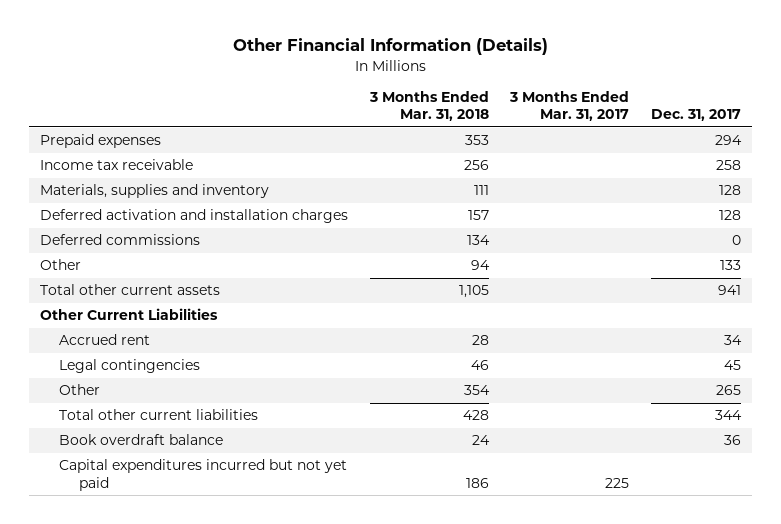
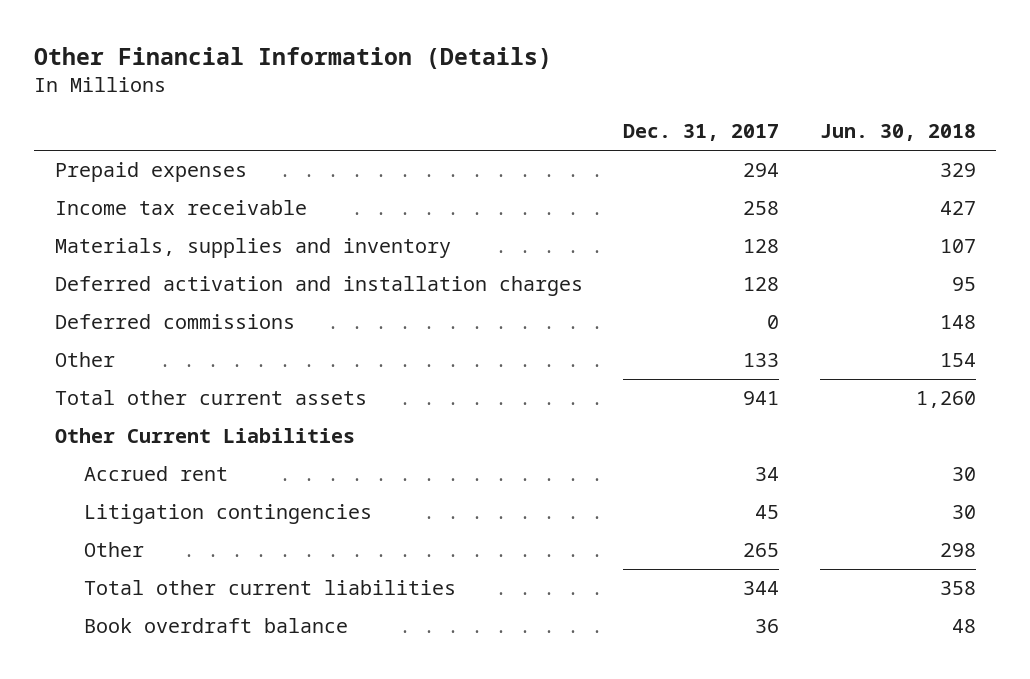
[368,91,489,122] 3 Months Ended Mar. 31, 2018 -> none
[509,91,630,122] 3 Months Ended Mar. 31, 2017 -> none
none -> [819,124,976,142] Jun. 30, 2018
[59,359,201,374] Legal contingencies -> [83,504,372,525] Litigation contingencies
[59,459,348,491] Capital expenditures incurred but not yet paid -> none

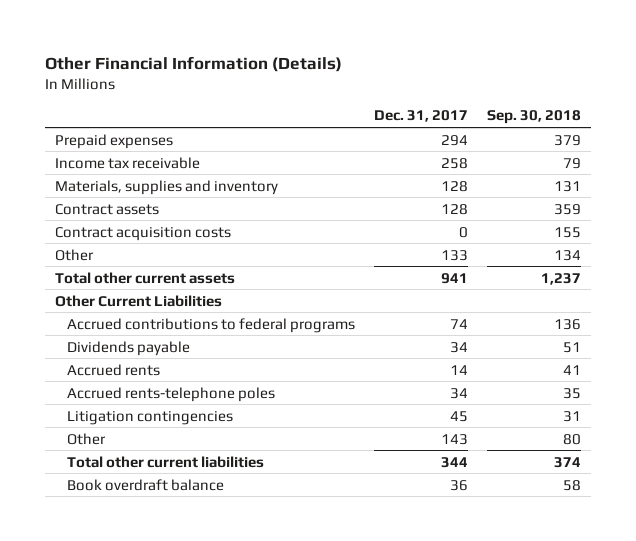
[819,124,976,142] Jun. 30, 2018 -> none
none -> [487,110,582,125] Sep. 30, 2018
[54,314,295,330] Deferred commissions -> none
[54,276,583,297] Deferred activation and installation charges -> [54,203,159,215] Contract assets
none -> [54,226,231,241] Contract acquisition costs
none -> [67,317,356,333] Accrued contributions to federal programs
none -> [67,340,191,356] Dividends payable
[83,466,228,482] Accrued rent -> [67,363,161,376] Accrued rents
[755,467,780,482] 34 -> [450,364,469,375] 14
none -> [67,386,276,402] Accrued rents-telephone poles
[743,543,780,558] 265 -> [441,433,469,445] 143

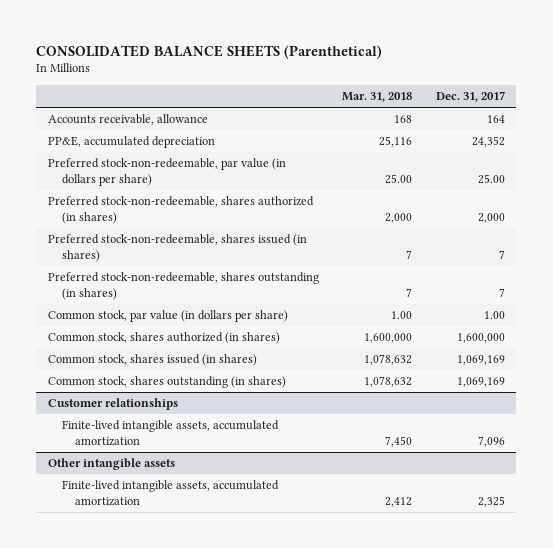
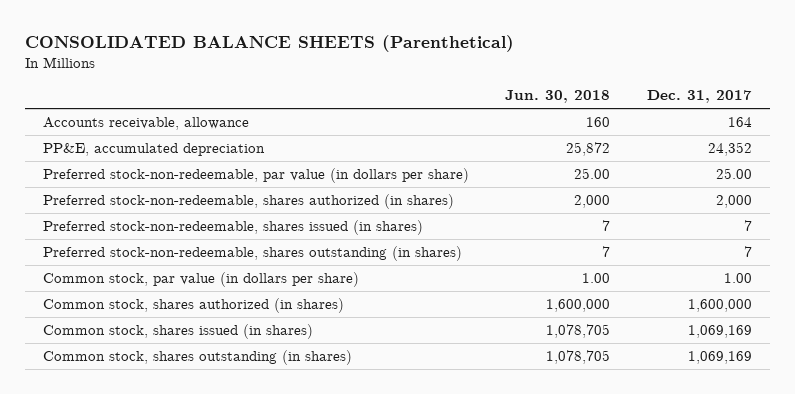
[342,92,413,103] Mar. 31, 2018 -> none
none -> [505,90,611,104] Jun. 30, 2018
[48,398,179,411] Customer relationships -> none
[61,420,279,447] Finite-lived intangible assets, accumulated amortization -> none
[48,458,176,471] Other intangible assets -> none
[61,480,279,507] Finite-lived intangible assets, accumulated amortization -> none

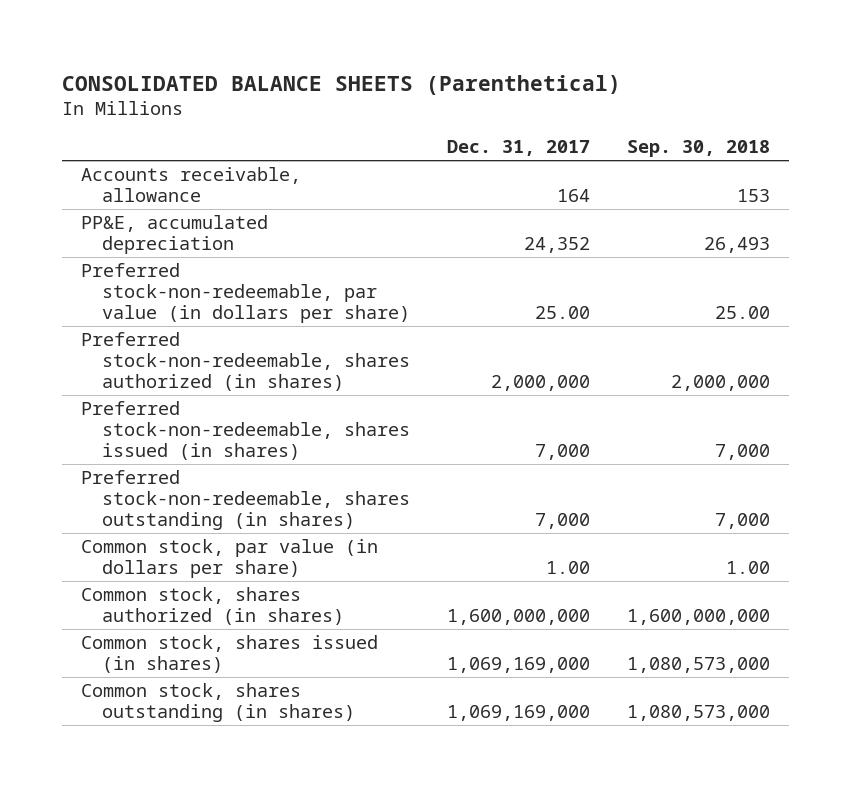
[505,90,611,104] Jun. 30, 2018 -> none
none -> [627,140,771,158] Sep. 30, 2018
[715,194,752,208] 2,000 -> [491,375,591,392] 2,000,000
[743,219,752,231] 7 -> [535,444,591,461] 7,000
[743,245,752,257] 7 -> [535,513,591,530] 7,000
[687,298,752,312] 1,600,000 -> [447,608,591,625] 1,600,000,000
[687,324,752,338] 1,069,169 -> [447,656,591,673] 1,069,169,000
[687,350,752,364] 1,069,169 -> [447,704,591,721] 1,069,169,000

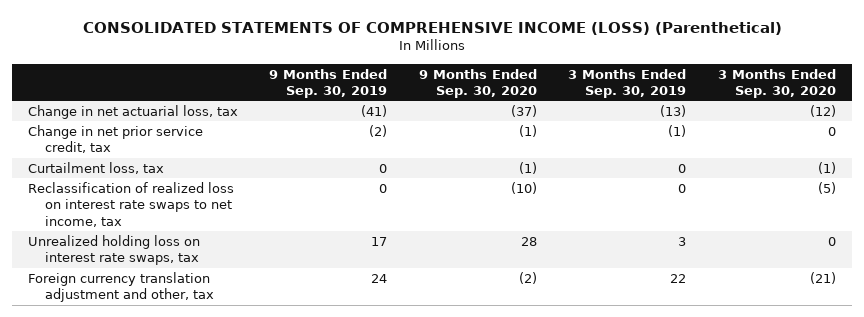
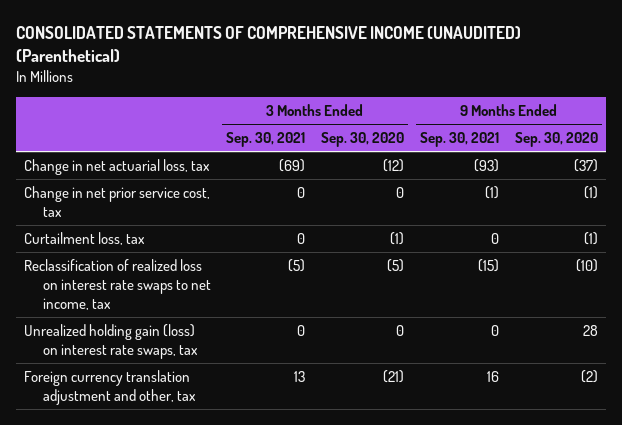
[82,21,782,35] CONSOLIDATED STATEMENTS OF COMPREHENSIVE INCOME (LOSS) (Parenthetical) -> [16,26,522,63] CONSOLIDATED STATEMENTS OF COMPREHENSIVE INCOME (UNAUDITED) (Parenthetical)
[269,68,388,98] 9 Months Ended Sep. 30, 2019 -> none
[568,68,687,98] 3 Months Ended Sep. 30, 2019 -> none
none -> [226,132,306,148] Sep. 30, 2021
none -> [420,132,500,148] Sep. 30, 2021
[27,125,203,154] Change in net prior service credit, tax -> [24,186,211,217] Change in net prior service cost, tax
[27,235,200,266] Unrealized holding loss on interest rate swaps, tax -> [24,324,198,359] Unrealized holding gain (loss) on interest rate swaps, tax

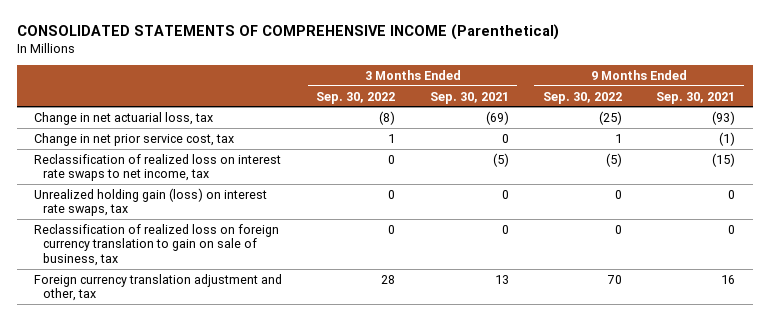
[16,26,522,63] CONSOLIDATED STATEMENTS OF COMPREHENSIVE INCOME (UNAUDITED) (Parenthetical) -> [16,24,559,41] CONSOLIDATED STATEMENTS OF COMPREHENSIVE INCOME (Parenthetical)
[321,132,405,148] Sep. 30, 2020 -> none
[515,132,599,148] Sep. 30, 2020 -> none
none -> [316,91,396,104] Sep. 30, 2022
none -> [543,91,623,104] Sep. 30, 2022
[24,232,146,246] Curtailment loss, tax -> none
none -> [33,223,279,267] Reclassification of realized loss on foreign currency translation to gain on sale of business, tax

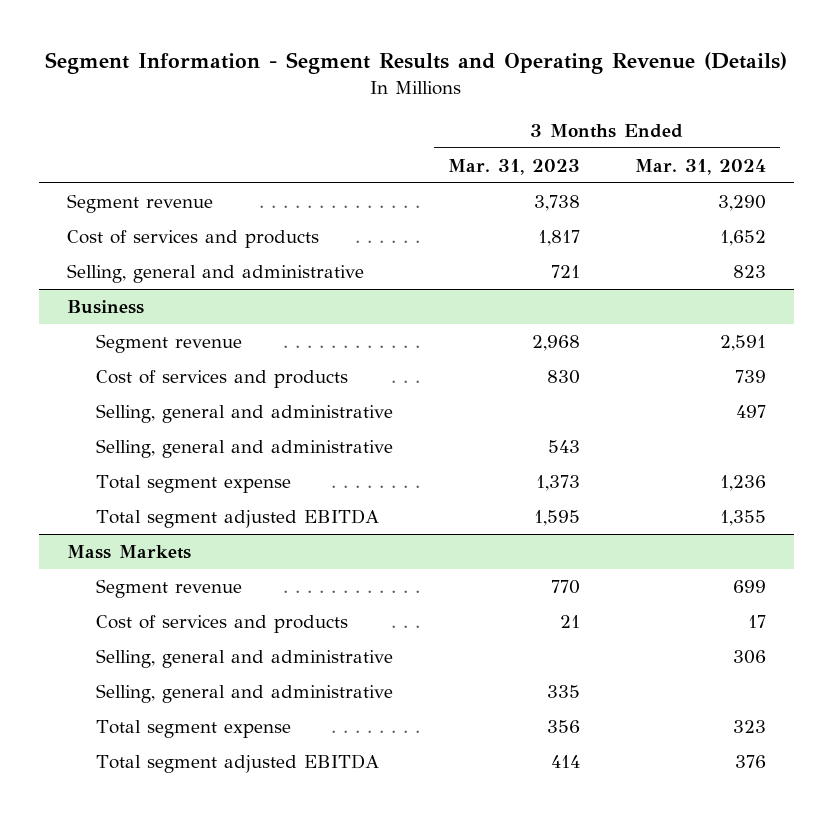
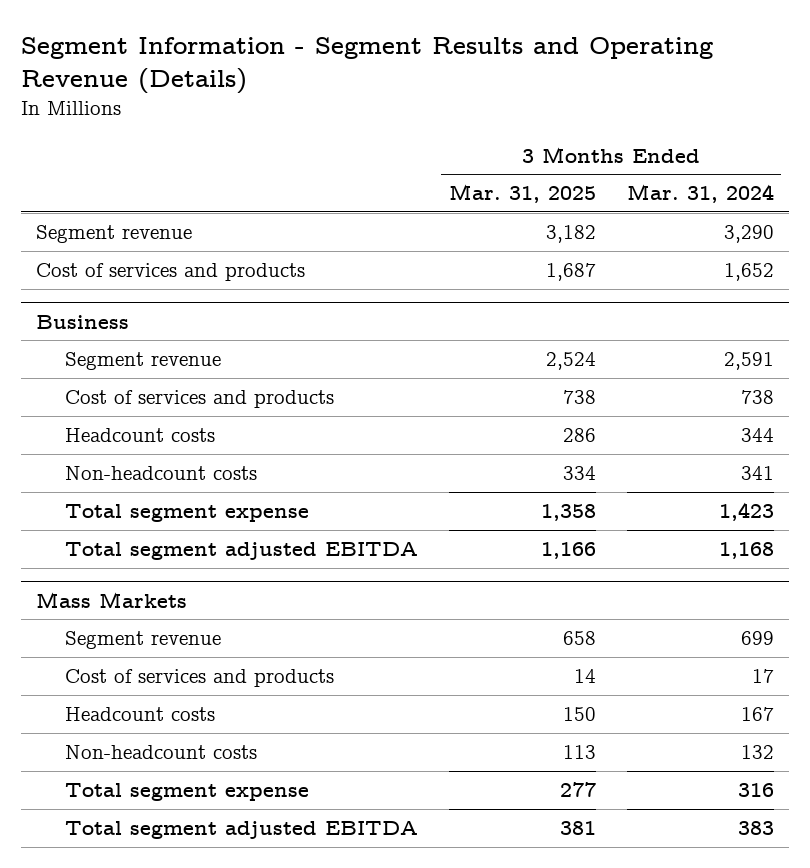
[447,158,580,175] Mar. 31, 2023 -> none
none -> [448,184,596,204] Mar. 31, 2025
[66,264,364,284] Selling, general and administrative -> none
[95,404,393,424] Selling, general and administrative -> none
[95,439,393,459] Selling, general and administrative -> none
[734,370,766,384] 739 -> [740,390,774,405] 738
none -> [64,428,215,443] Headcount costs
none -> [64,466,257,481] Non-headcount costs
[719,475,766,492] 1,236 -> [718,502,774,522] 1,423
[719,510,766,527] 1,355 -> [718,542,774,560] 1,168
[95,649,393,669] Selling, general and administrative -> none
[95,684,393,704] Selling, general and administrative -> none
none -> [64,707,215,722] Headcount costs
none -> [64,745,257,760] Non-headcount costs
[732,720,766,734] 323 -> [737,783,774,798] 316
[734,755,766,769] 376 -> [737,821,774,836] 383

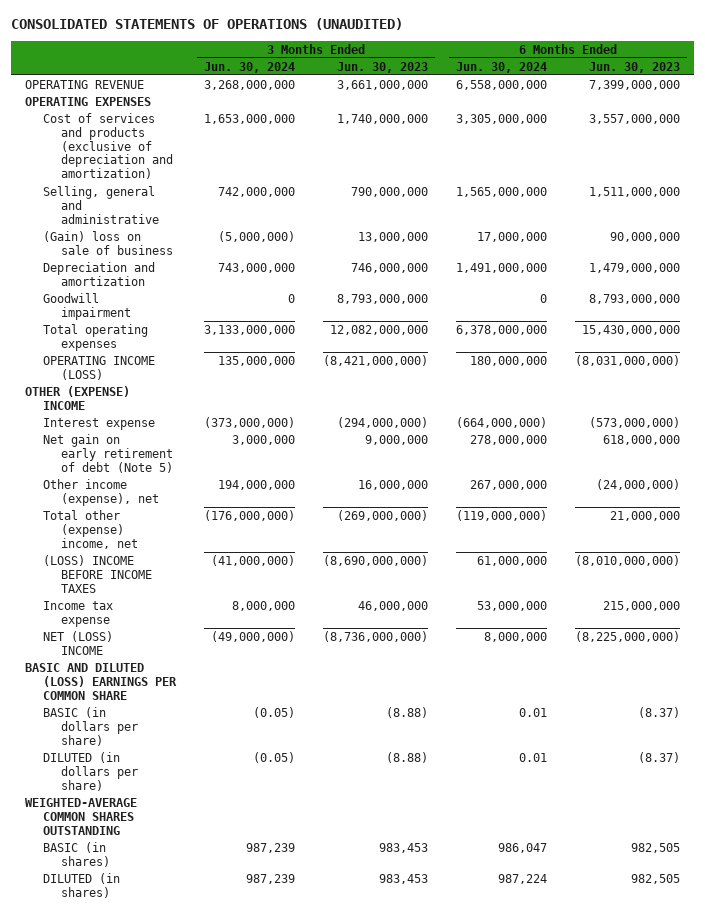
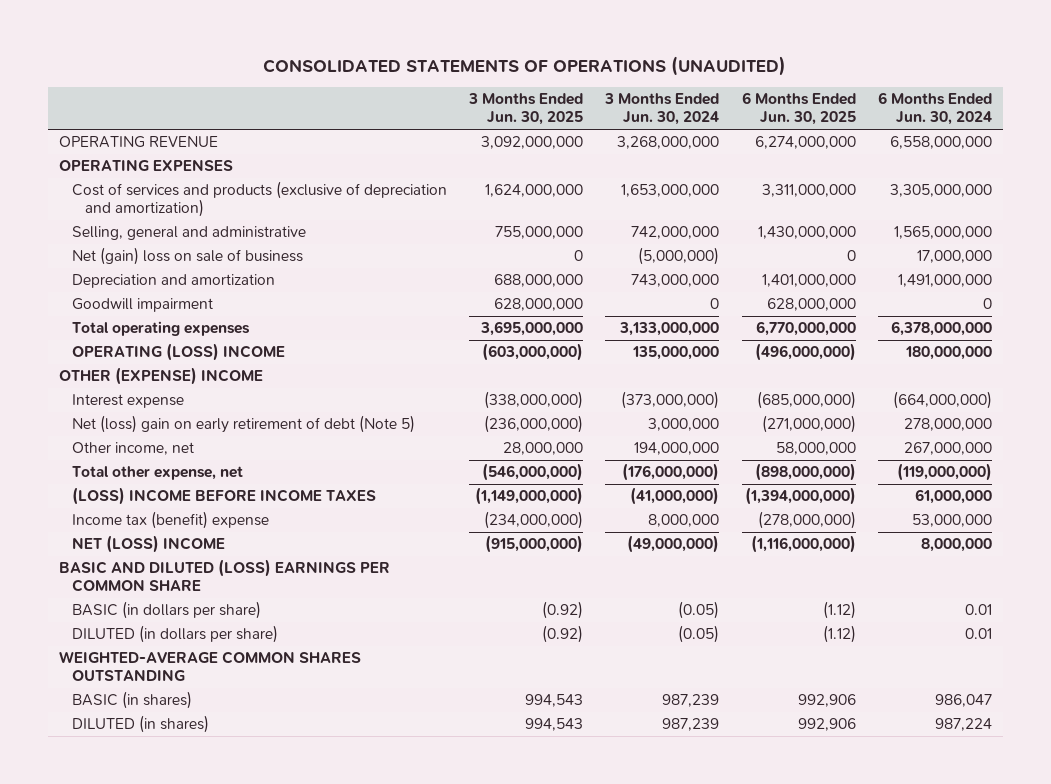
[336,61,428,73] Jun. 30, 2023 -> none
[589,61,681,73] Jun. 30, 2023 -> none
none -> [468,93,584,126] 3 Months Ended Jun. 30, 2025
none -> [741,92,856,126] 6 Months Ended Jun. 30, 2025
[42,230,173,255] (Gain) loss on sale of business -> [72,247,304,266] Net (gain) loss on sale of business
[42,355,155,380] OPERATING INCOME (LOSS) -> [72,343,286,362] OPERATING (LOSS) INCOME
[42,433,173,473] Net gain on early retirement of debt (Note 5) -> [72,415,416,434] Net (loss) gain on early retirement of debt (Note 5)
[42,478,159,506] Other income (expense), net -> [72,442,195,456] Other income, net
[42,509,138,549] Total other (expense) income, net -> [72,466,244,481] Total other expense, net
[42,600,113,627] Income tax expense -> [72,511,270,530] Income tax (benefit) expense

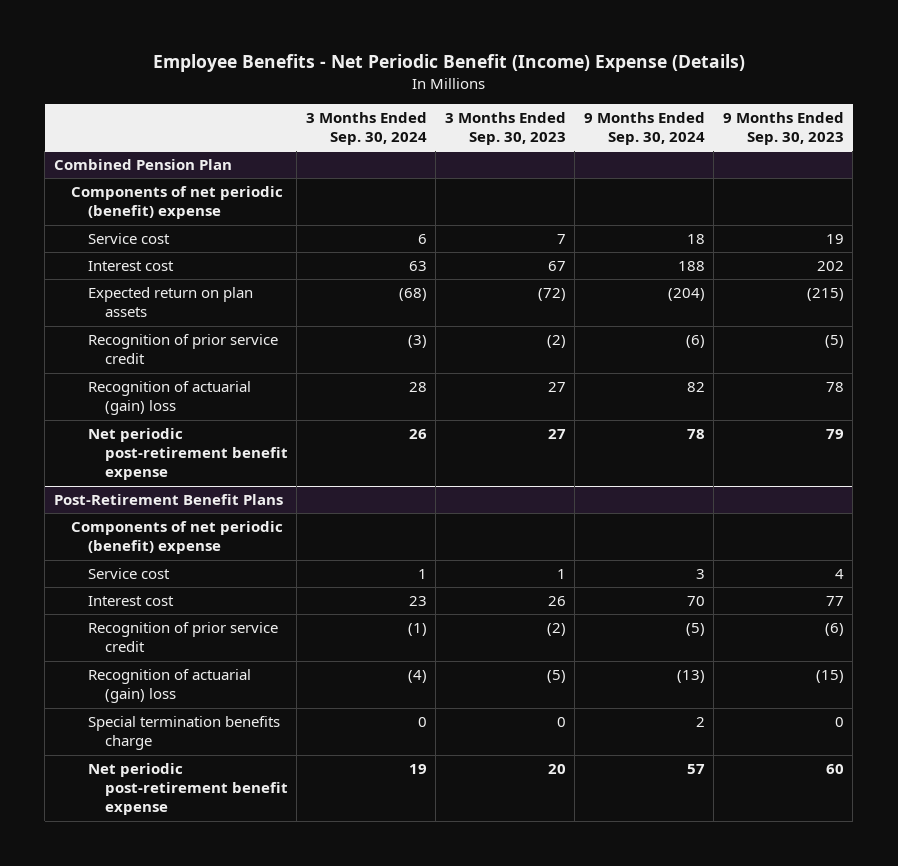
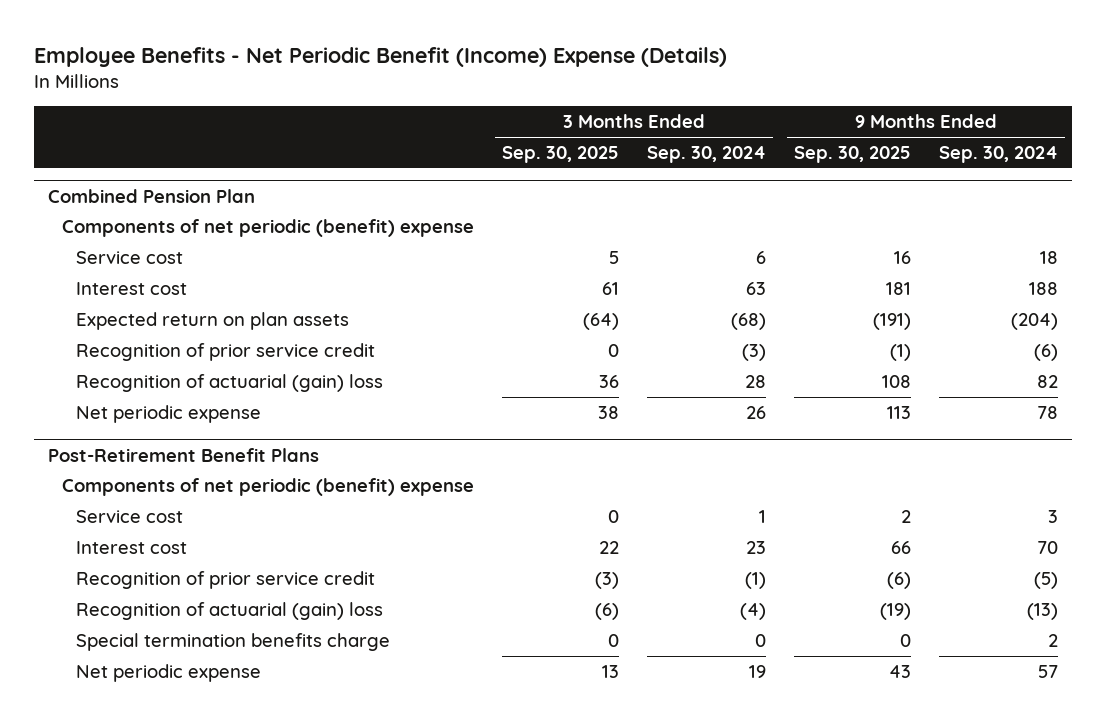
[444,111,566,145] 3 Months Ended Sep. 30, 2023 -> none
[722,111,844,145] 9 Months Ended Sep. 30, 2023 -> none
none -> [501,145,619,163] Sep. 30, 2025
none -> [793,145,911,163] Sep. 30, 2025
[87,428,288,481] Net periodic post-retirement benefit expense -> [75,404,261,423] Net periodic expense
[87,763,288,816] Net periodic post-retirement benefit expense -> [75,663,261,682] Net periodic expense

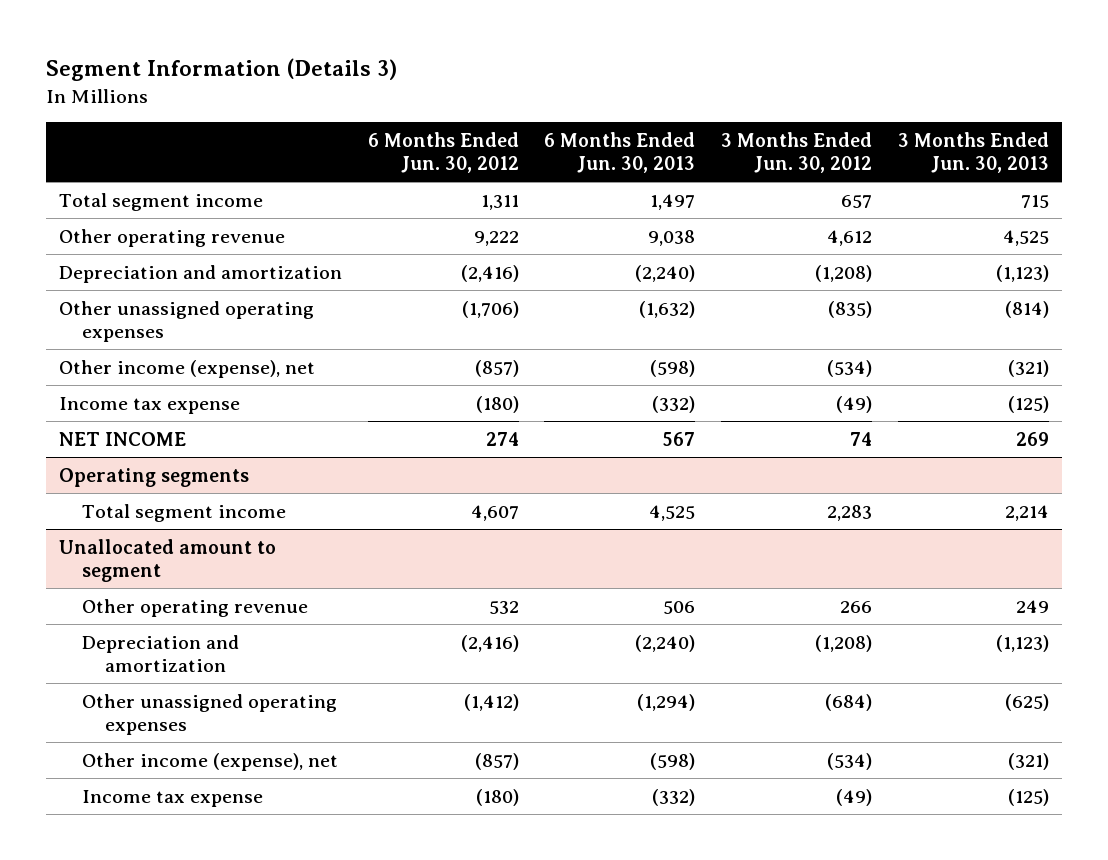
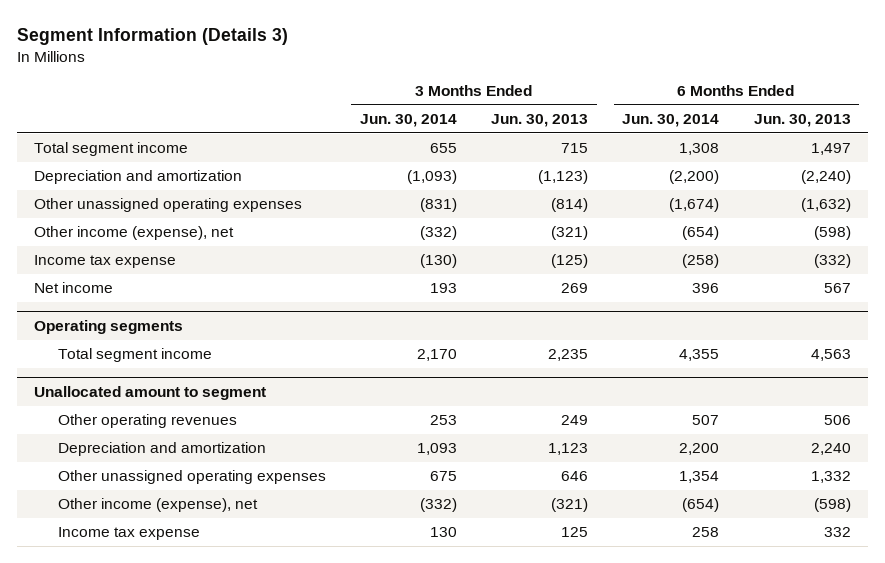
[367,132,519,174] 6 Months Ended Jun. 30, 2012 -> none
[721,132,873,174] 3 Months Ended Jun. 30, 2012 -> none
none -> [359,114,457,128] Jun. 30, 2014
none -> [622,114,720,128] Jun. 30, 2014
[58,228,285,247] Other operating revenue -> none
[58,431,186,446] NET INCOME -> [34,282,114,294] Net income
[649,504,696,521] 4,525 -> [810,349,851,362] 4,563
[1004,504,1049,521] 2,214 -> [548,349,589,362] 2,235
[81,598,308,617] Other operating revenue -> [57,414,237,429] Other operating revenues
[635,634,696,652] (2,240) -> [810,443,851,456] 2,240
[995,634,1049,652] (1,123) -> [548,443,589,456] 1,123
[637,693,696,711] (1,294) -> [810,471,851,484] 1,332
[1004,693,1049,711] (625) -> [561,471,589,482] 646
[652,788,696,806] (332) -> [823,527,851,538] 332
[1007,788,1049,806] (125) -> [561,527,589,538] 125

